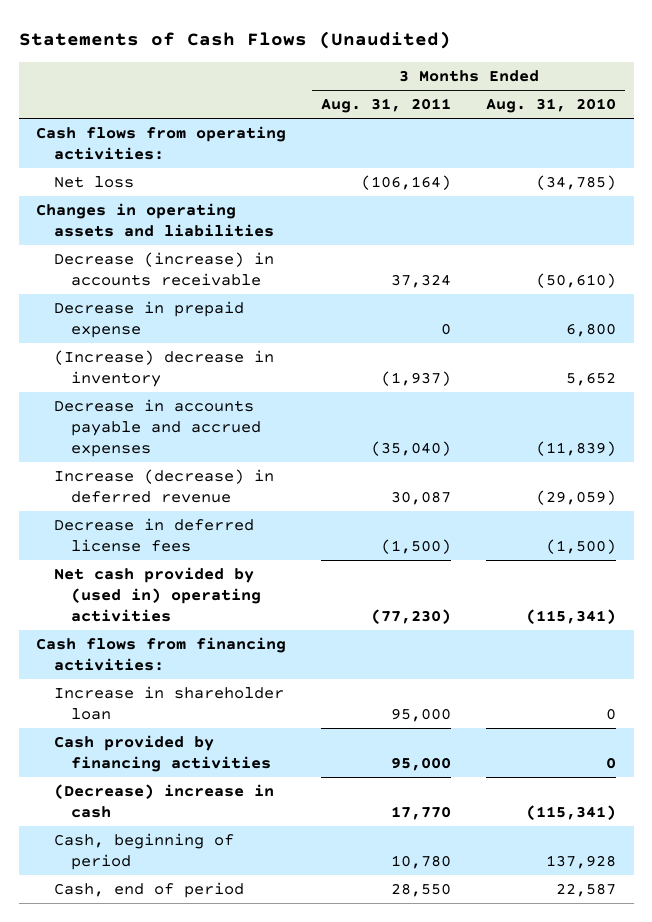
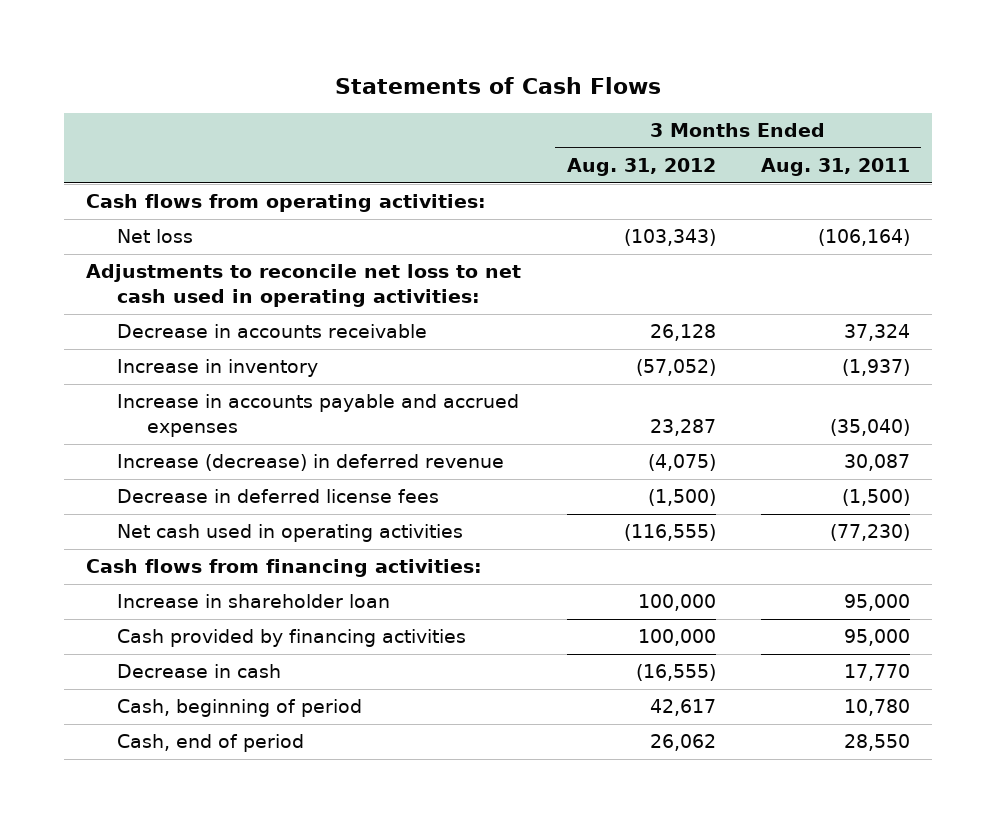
[18,31,451,50] Statements of Cash Flows (Unaudited) -> [335,76,662,94] Statements of Cash Flows
[486,98,617,114] Aug. 31, 2010 -> none
none -> [566,158,716,177] Aug. 31, 2012
[36,203,274,237] Changes in operating assets and liabilities -> none
[53,301,244,338] Decrease in prepaid expense -> none
none -> [86,264,522,308] Adjustments to reconcile net loss to net cash used in operating activities:
[53,252,274,286] Decrease (increase) in accounts receivable -> [116,324,427,339] Decrease in accounts receivable
[53,350,274,387] (Increase) decrease in inventory -> [116,359,318,378] Increase in inventory
[53,399,261,457] Decrease in accounts payable and accrued expenses -> [116,394,519,438] Increase in accounts payable and accrued expenses
[53,567,261,622] Net cash provided by (used in) operating activities -> [116,524,463,543] Net cash used in operating activities
[53,784,274,818] (Decrease) increase in cash -> [116,664,281,679] Decrease in cash

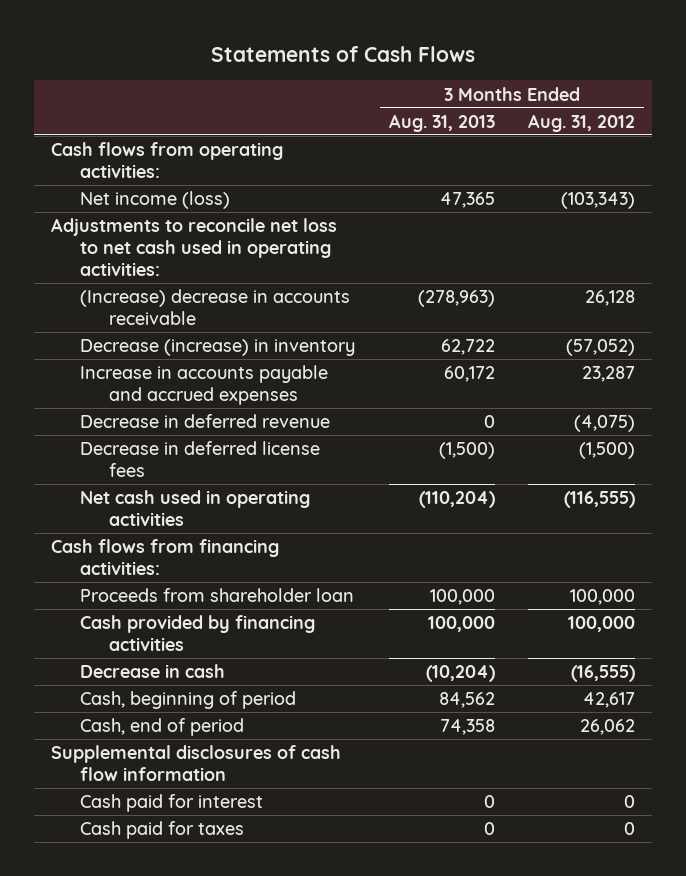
[760,158,910,177] Aug. 31, 2011 -> none
none -> [388,113,495,132] Aug. 31, 2013
[116,229,193,244] Net loss -> [79,191,230,210] Net income (loss)
[116,324,427,339] Decrease in accounts receivable -> [79,289,350,325] (Increase) decrease in accounts receivable
[116,359,318,378] Increase in inventory -> [79,339,355,357] Decrease (increase) in inventory
[116,454,504,472] Increase (decrease) in deferred revenue -> [79,414,330,429] Decrease in deferred revenue
[116,594,390,609] Increase in shareholder loan -> [79,588,354,603] Proceeds from shareholder loan
none -> [50,745,341,781] Supplemental disclosures of cash flow information
none -> [79,794,263,813] Cash paid for interest
none -> [79,821,244,840] Cash paid for taxes

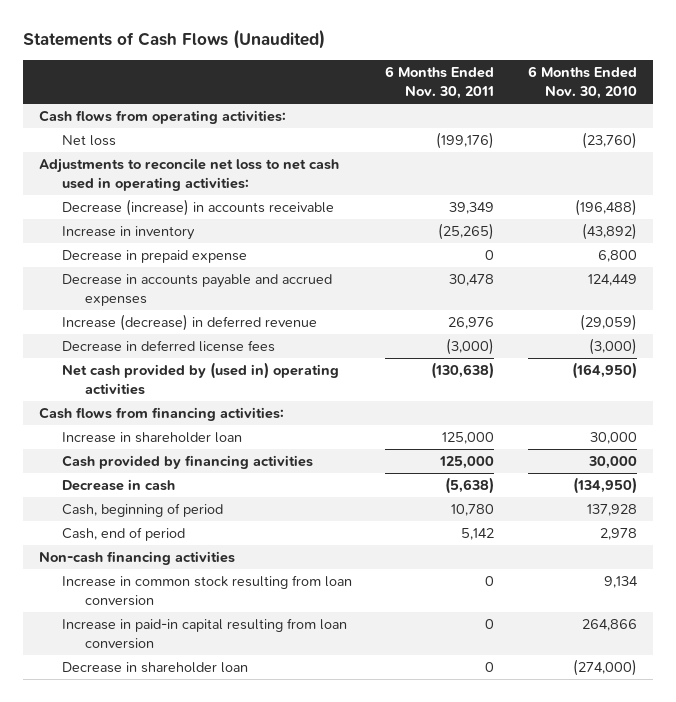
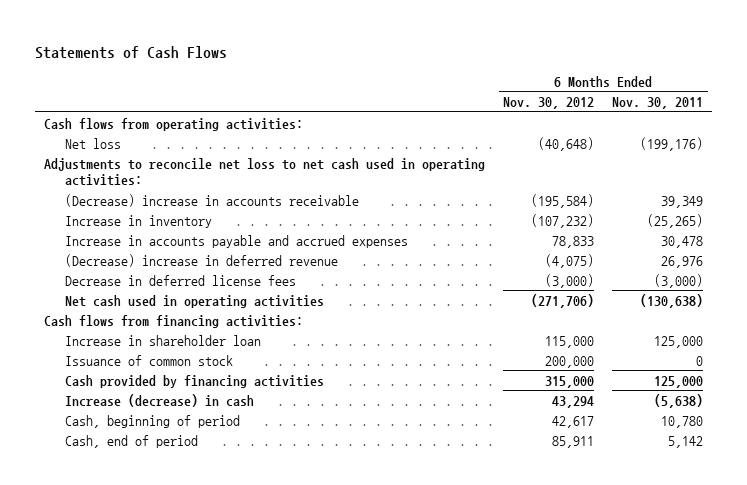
[22,29,325,50] Statements of Cash Flows (Unaudited) -> [35,46,228,60] Statements of Cash Flows
[527,66,637,99] 6 Months Ended Nov. 30, 2010 -> none
none -> [503,97,595,110] Nov. 30, 2012
[62,199,335,217] Decrease (increase) in accounts receivable -> [65,193,360,207] (Decrease) increase in accounts receivable
[62,250,248,264] Decrease in prepaid expense -> none
[62,274,333,306] Decrease in accounts payable and accrued expenses -> [65,234,409,248] Increase in accounts payable and accrued expenses
[62,314,318,332] Increase (decrease) in deferred revenue -> [65,253,339,267] (Decrease) increase in deferred revenue
[62,362,340,395] Net cash provided by (used in) operating activities -> [65,294,325,308] Net cash used in operating activities
none -> [65,354,234,366] Issuance of common stock
[62,479,176,492] Decrease in cash -> [65,393,255,407] Increase (decrease) in cash
[39,551,236,566] Non-cash financing activities -> none
[62,575,353,606] Increase in common stock resulting from loan conversion -> none
[62,618,348,649] Increase in paid-in capital resulting from loan conversion -> none
[62,662,249,674] Decrease in shareholder loan -> none

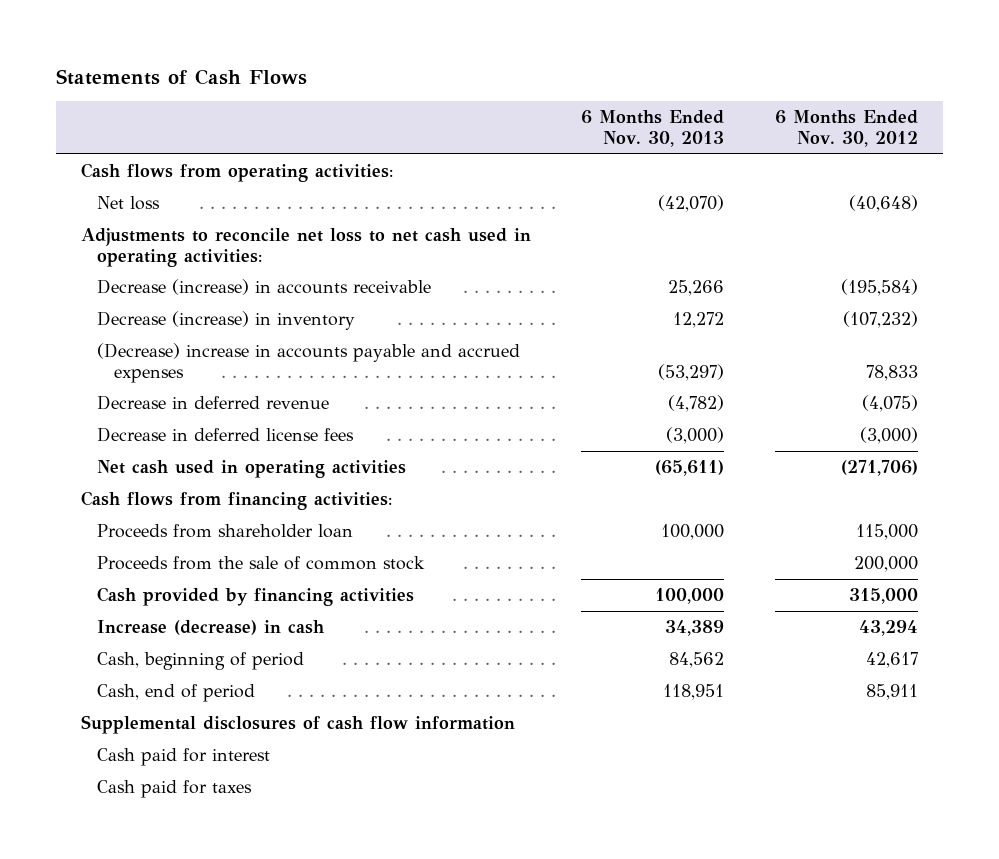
[612,97,704,110] Nov. 30, 2011 -> none
none -> [581,110,725,148] 6 Months Ended Nov. 30, 2013
[65,193,360,207] (Decrease) increase in accounts receivable -> [97,278,432,295] Decrease (increase) in accounts receivable
[65,214,213,228] Increase in inventory -> [97,310,356,330] Decrease (increase) in inventory
[65,234,409,248] Increase in accounts payable and accrued expenses -> [97,342,521,383] (Decrease) increase in accounts payable and accrued expenses
[65,253,339,267] (Decrease) increase in deferred revenue -> [97,394,330,410] Decrease in deferred revenue
[65,334,262,346] Increase in shareholder loan -> [97,523,354,538] Proceeds from shareholder loan
[65,354,234,366] Issuance of common stock -> [97,555,426,570] Proceeds from the sale of common stock
none -> [80,714,515,734] Supplemental disclosures of cash flow information
none -> [97,747,271,766] Cash paid for interest
none -> [97,779,253,798] Cash paid for taxes

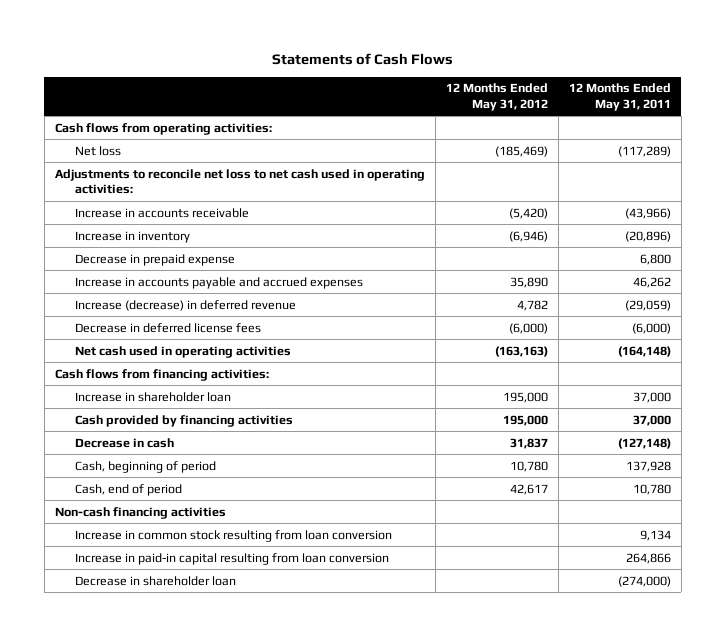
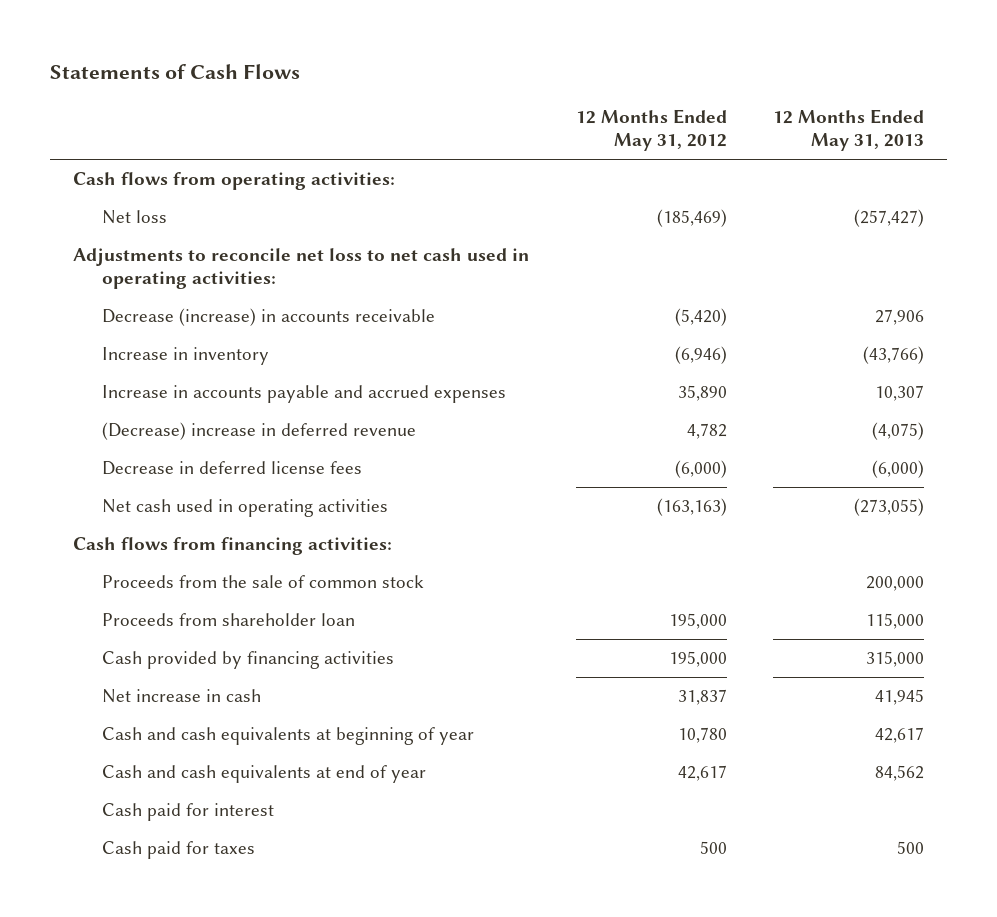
[568,83,671,112] 12 Months Ended May 31, 2011 -> none
none -> [772,109,924,152] 12 Months Ended May 31, 2013
[74,207,249,218] Increase in accounts receivable -> [102,307,436,326] Decrease (increase) in accounts receivable
[74,253,235,266] Decrease in prepaid expense -> none
[74,299,296,311] Increase (decrease) in deferred revenue -> [102,421,417,440] (Decrease) increase in deferred revenue
none -> [102,574,425,588] Proceeds from the sale of common stock
[74,391,231,402] Increase in shareholder loan -> [102,612,356,626] Proceeds from shareholder loan
[54,506,226,519] Non-cash financing activities -> none
[74,529,392,542] Increase in common stock resulting from loan conversion -> none
[74,552,389,565] Increase in paid-in capital resulting from loan conversion -> none
[74,575,236,586] Decrease in shareholder loan -> none
[74,437,174,448] Decrease in cash -> [102,688,262,703] Net increase in cash
[74,460,216,473] Cash, beginning of period -> [102,726,475,745] Cash and cash equivalents at beginning of year
[74,483,182,496] Cash, end of period -> [102,764,427,783] Cash and cash equivalents at end of year
none -> [102,802,275,821] Cash paid for interest
none -> [102,840,256,859] Cash paid for taxes

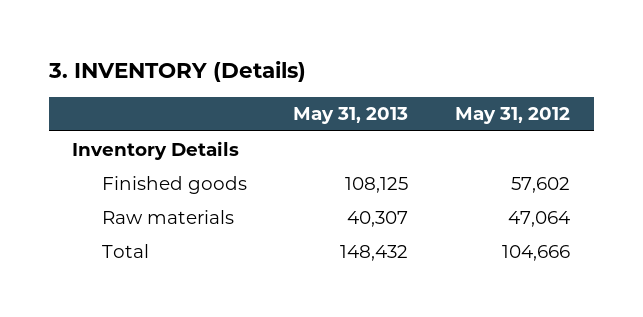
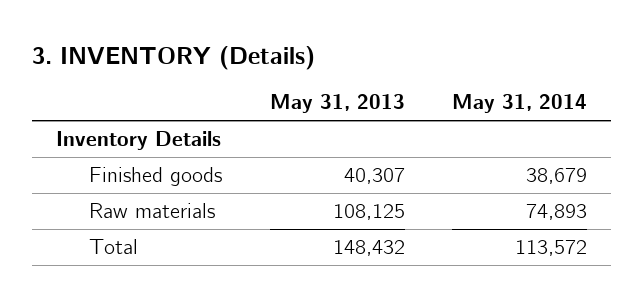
[455,107,571,125] May 31, 2012 -> none
none -> [452,94,588,114] May 31, 2014
[345,176,409,193] 108,125 -> [343,168,405,185] 40,307
[347,210,409,227] 40,307 -> [332,204,405,221] 108,125

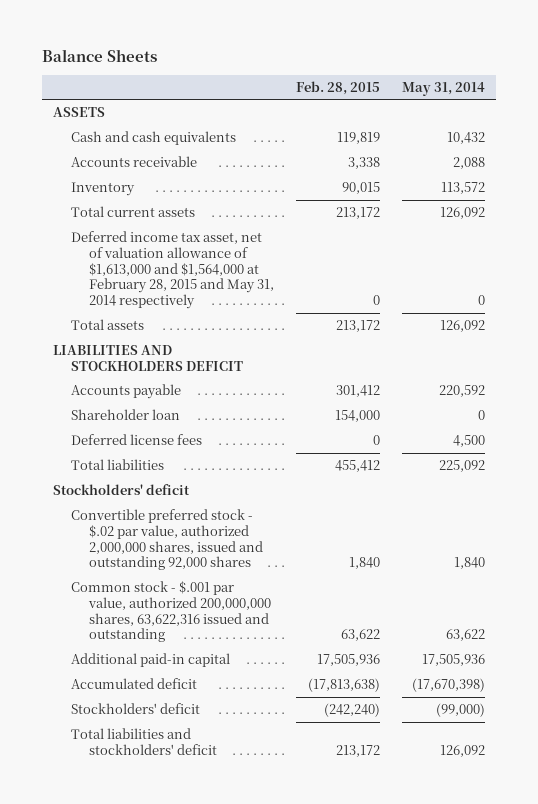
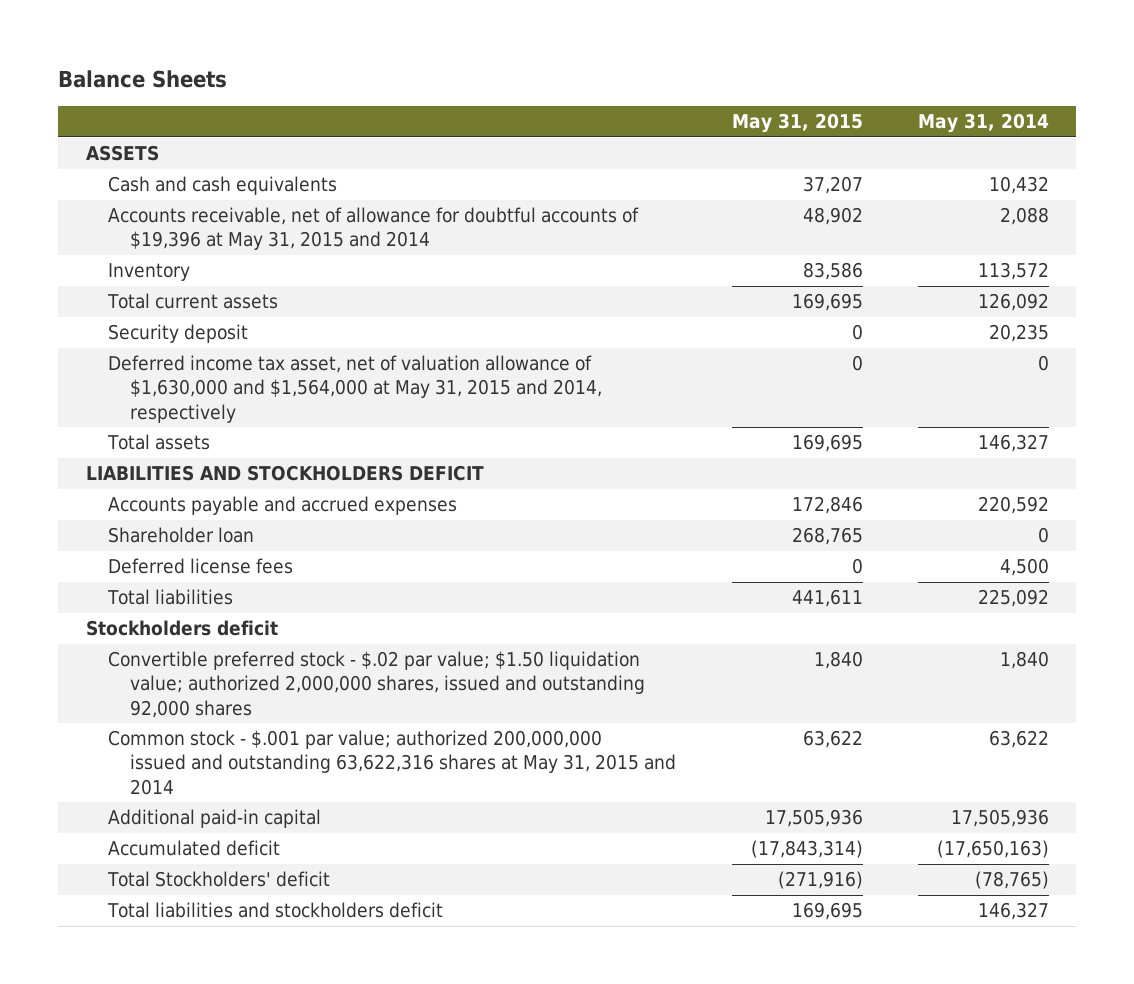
[295,80,380,95] Feb. 28, 2015 -> none
none -> [731,113,863,134] May 31, 2015
[70,156,197,168] Accounts receivable -> [108,207,640,251] Accounts receivable, net of allowance for doubtful accounts of $19,396 at May 31, 2015 and 2014
none -> [108,324,249,344] Security deposit
[70,231,274,310] Deferred income tax asset, net of valuation allowance of $1,613,000 and $1,564,000 at February 28, 2015 and May 31, 2014 respectively -> [108,355,603,423] Deferred income tax asset, net of valuation allowance of $1,630,000 and $1,564,000 at May 31, 2015 and 2014, respectively
[440,320,486,333] 126,092 -> [977,434,1049,453] 146,327
[70,384,181,400] Accounts payable -> [108,496,458,516] Accounts payable and accrued expenses
[52,484,190,496] Stockholders' deficit -> [85,620,278,637] Stockholders deficit
[70,509,263,571] Convertible preferred stock - $.02 par value, authorized 2,000,000 shares, issued and outstanding 92,000 shares -> [108,651,646,718] Convertible preferred stock - $.02 par value; $1.50 liquidation value; authorized 2,000,000 shares, issued and outstanding 92,000 shares
[70,581,271,643] Common stock - $.001 par value, authorized 200,000,000 shares, 63,622,316 issued and outstanding -> [108,730,677,795] Common stock - $.001 par value; authorized 200,000,000 issued and outstanding 63,622,316 shares at May 31, 2015 and 2014
[412,678,486,693] (17,670,398) -> [936,840,1049,859] (17,650,163)
[70,703,200,715] Stockholders' deficit -> [107,871,331,888] Total Stockholders' deficit
[436,703,486,718] (99,000) -> [974,871,1049,890] (78,765)
[70,728,217,755] Total liabilities and stockholders' deficit -> [107,902,444,919] Total liabilities and stockholders deficit
[440,744,486,757] 126,092 -> [977,902,1049,921] 146,327

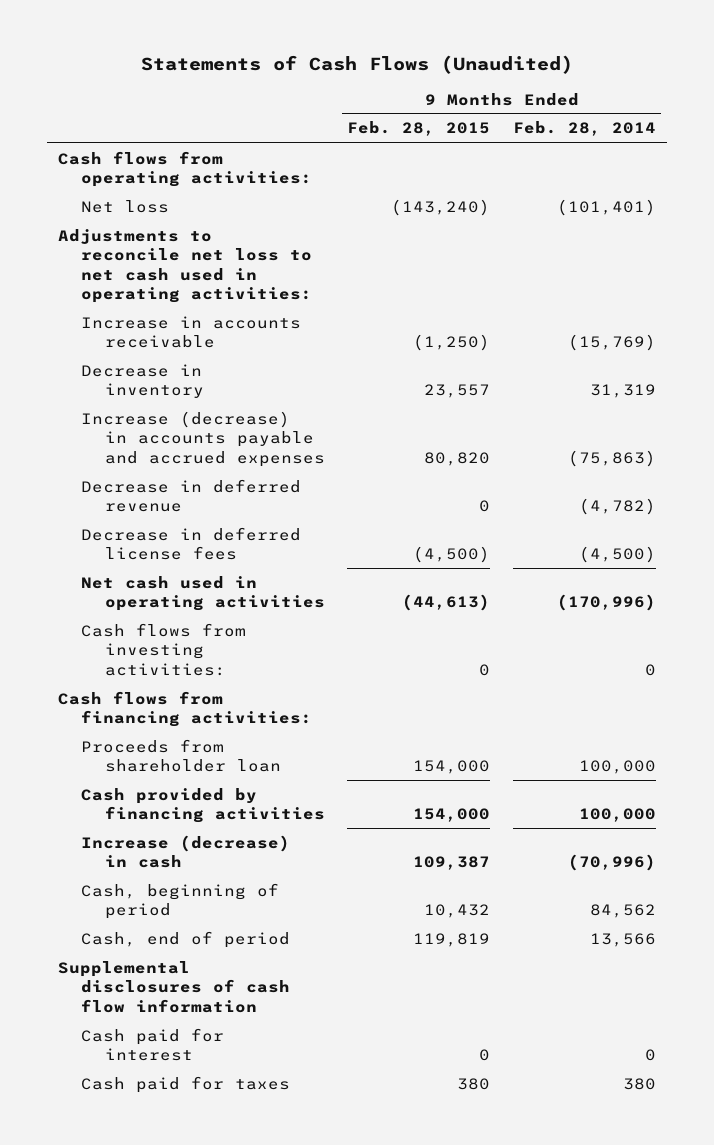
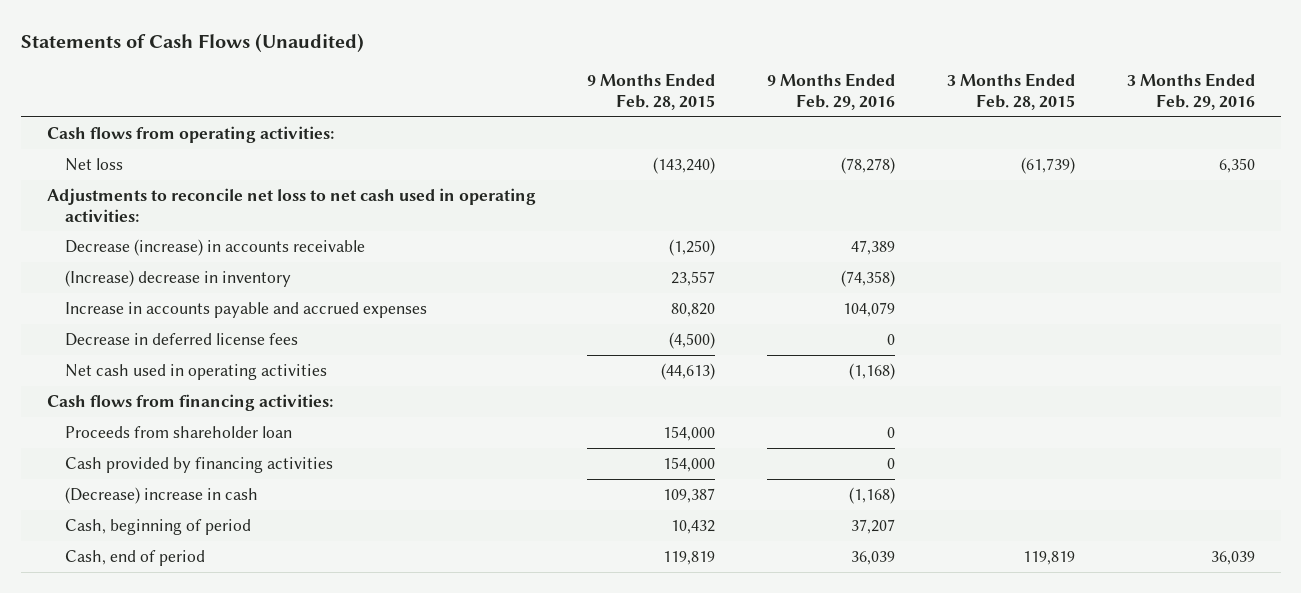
[512,121,656,137] Feb. 28, 2014 -> none
none -> [767,73,896,110] 9 Months Ended Feb. 29, 2016
none -> [946,73,1075,110] 3 Months Ended Feb. 28, 2015
none -> [1126,73,1255,110] 3 Months Ended Feb. 29, 2016
[81,478,302,513] Decrease in deferred revenue -> none
[81,315,302,349] Increase in accounts receivable -> [64,239,365,257] Decrease (increase) in accounts receivable
[81,363,204,399] Decrease in inventory -> [64,270,291,288] (Increase) decrease in inventory
[81,410,325,467] Increase (decrease) in accounts payable and accrued expenses -> [64,302,427,319] Increase in accounts payable and accrued expenses
[81,622,247,676] Cash flows from investing activities: -> none
[81,834,291,869] Increase (decrease) in cash -> [64,487,258,505] (Decrease) increase in cash
[58,960,291,1013] Supplemental disclosures of cash flow information -> none
[81,1027,225,1062] Cash paid for interest -> none
[81,1075,291,1093] Cash paid for taxes -> none

